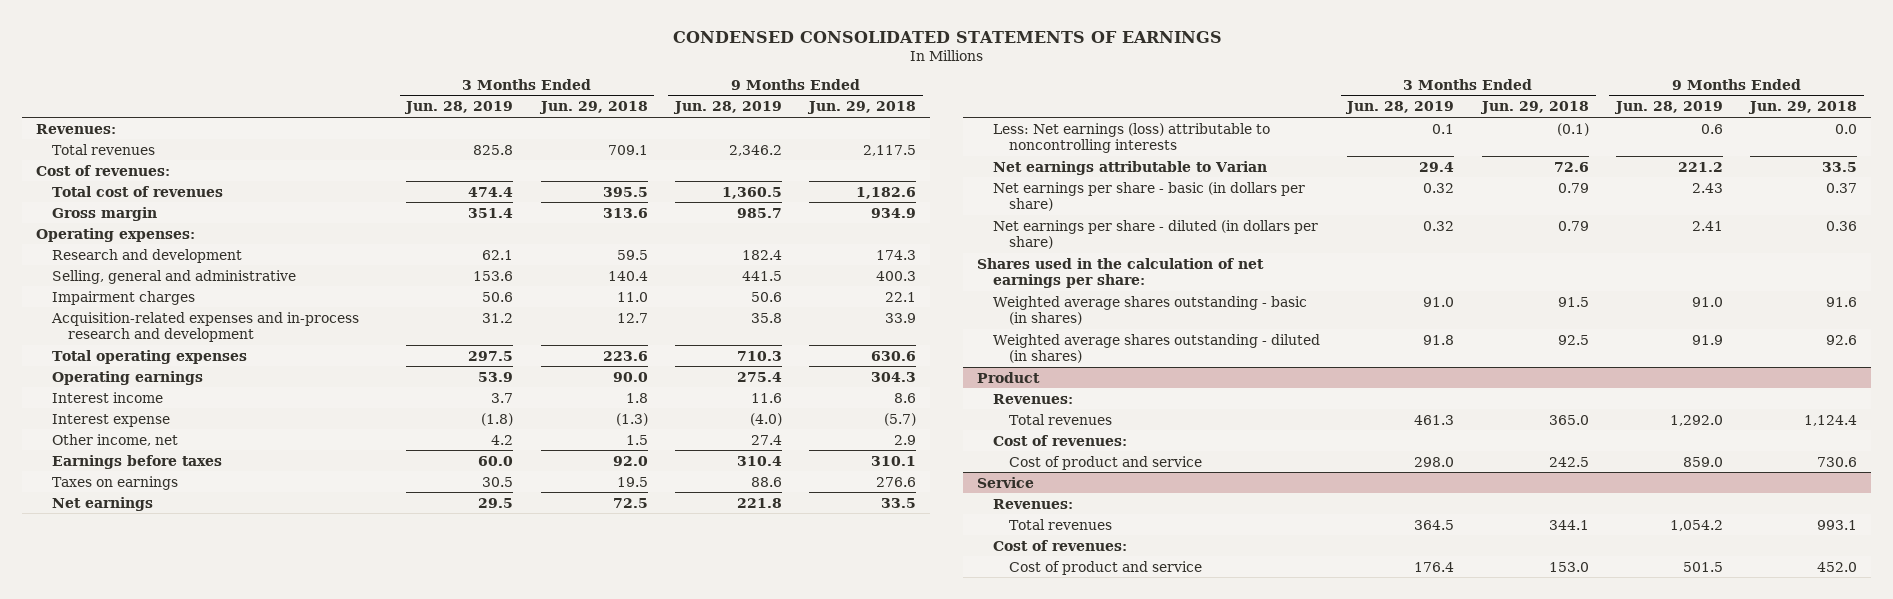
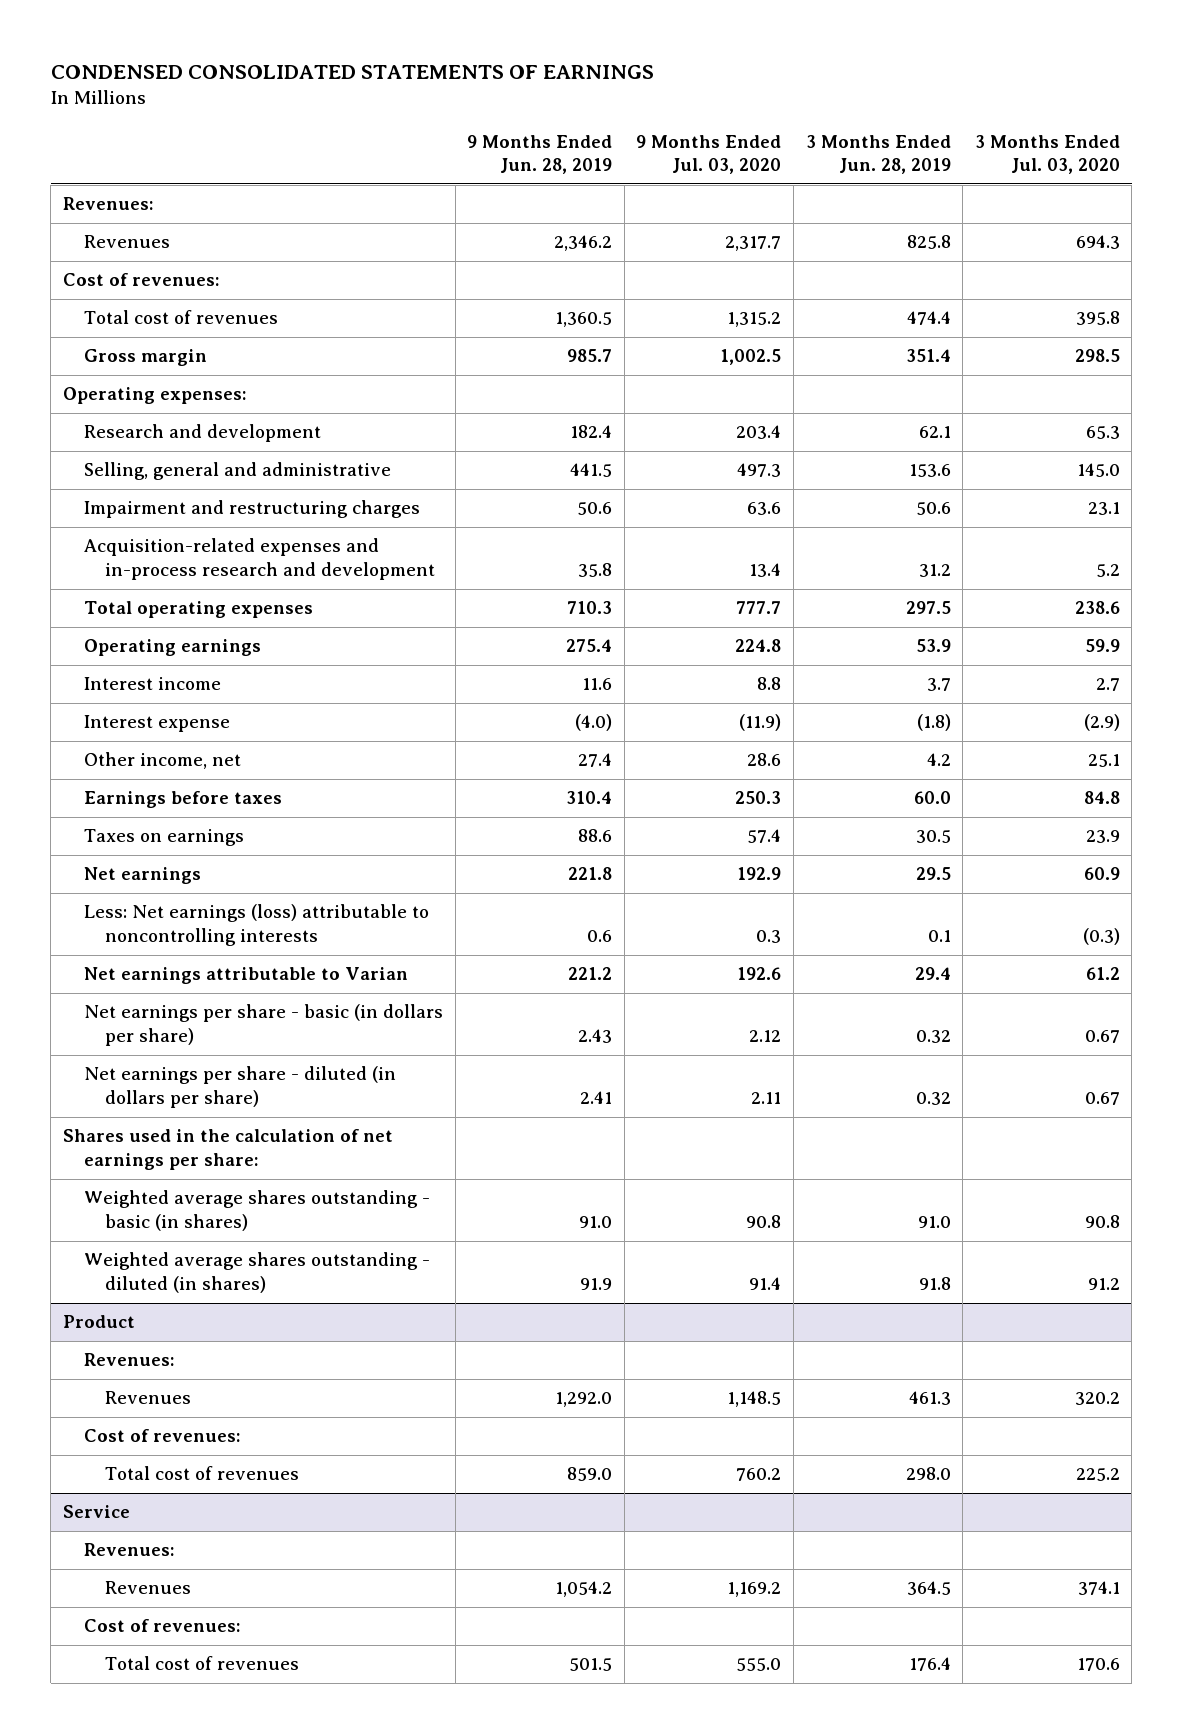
[538,101,648,115] Jun. 29, 2018 -> none
[807,101,917,115] Jun. 29, 2018 -> none
none -> [636,134,782,175] 9 Months Ended Jul. 03, 2020
none -> [974,134,1120,175] 3 Months Ended Jul. 03, 2020
[52,143,156,155] Total revenues -> [84,235,171,249] Revenues
[52,290,196,305] Impairment charges -> [84,500,421,519] Impairment and restructuring charges
[1009,413,1113,425] Total revenues -> [105,1391,192,1405] Revenues
[1009,455,1203,470] Cost of product and service -> [105,1466,300,1481] Total cost of revenues
[1009,518,1113,530] Total revenues -> [105,1581,192,1595] Revenues
[1009,560,1203,575] Cost of product and service -> [105,1656,300,1671] Total cost of revenues

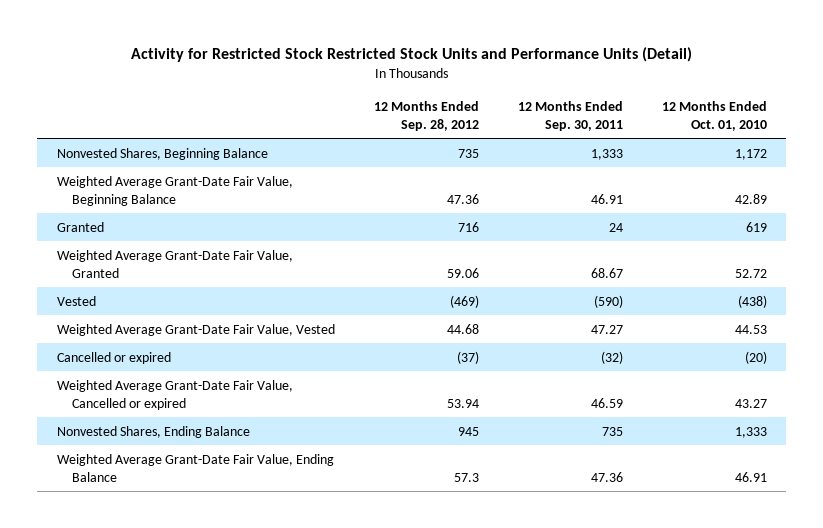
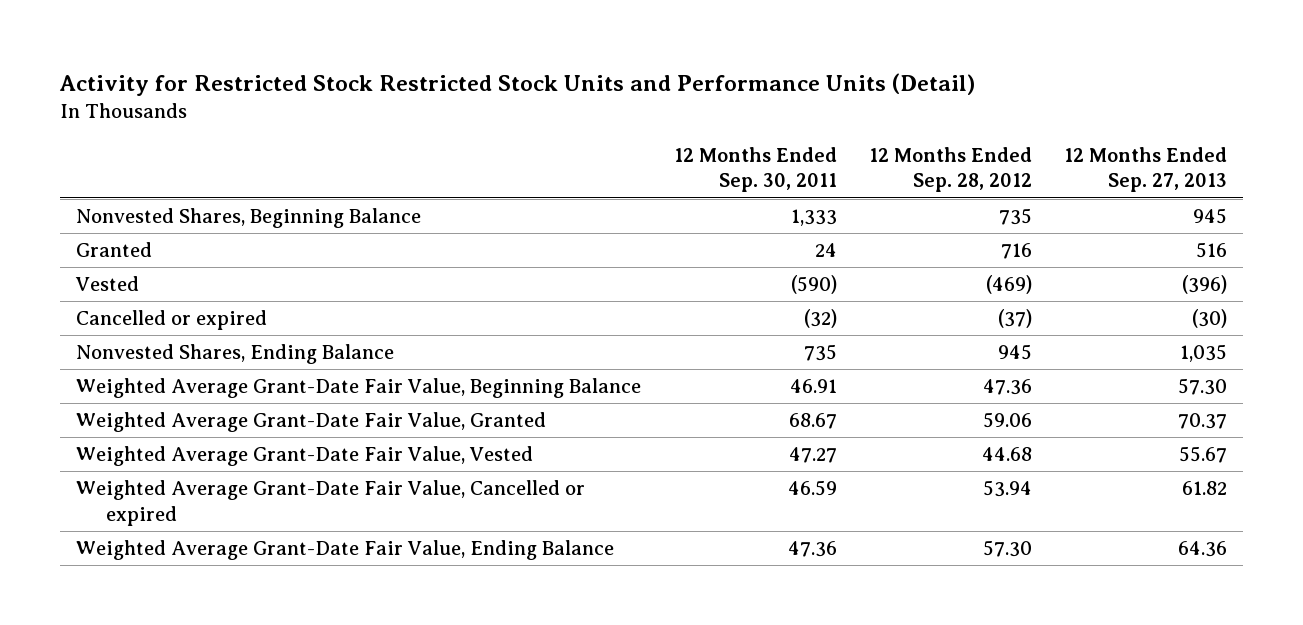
[661,100,767,131] 12 Months Ended Oct. 01, 2010 -> none
none -> [1064,146,1228,193] 12 Months Ended Sep. 27, 2013
[56,175,293,206] Weighted Average Grant-Date Fair Value, Beginning Balance -> [76,378,642,399] Weighted Average Grant-Date Fair Value, Beginning Balance
[56,249,293,278] Weighted Average Grant-Date Fair Value, Granted -> [76,412,547,433] Weighted Average Grant-Date Fair Value, Granted
[56,323,335,336] Weighted Average Grant-Date Fair Value, Vested -> [76,446,534,467] Weighted Average Grant-Date Fair Value, Vested
[56,379,293,410] Weighted Average Grant-Date Fair Value, Cancelled or expired -> [76,480,586,526] Weighted Average Grant-Date Fair Value, Cancelled or expired
[453,472,479,482] 57.3 -> [982,540,1032,558] 57.30

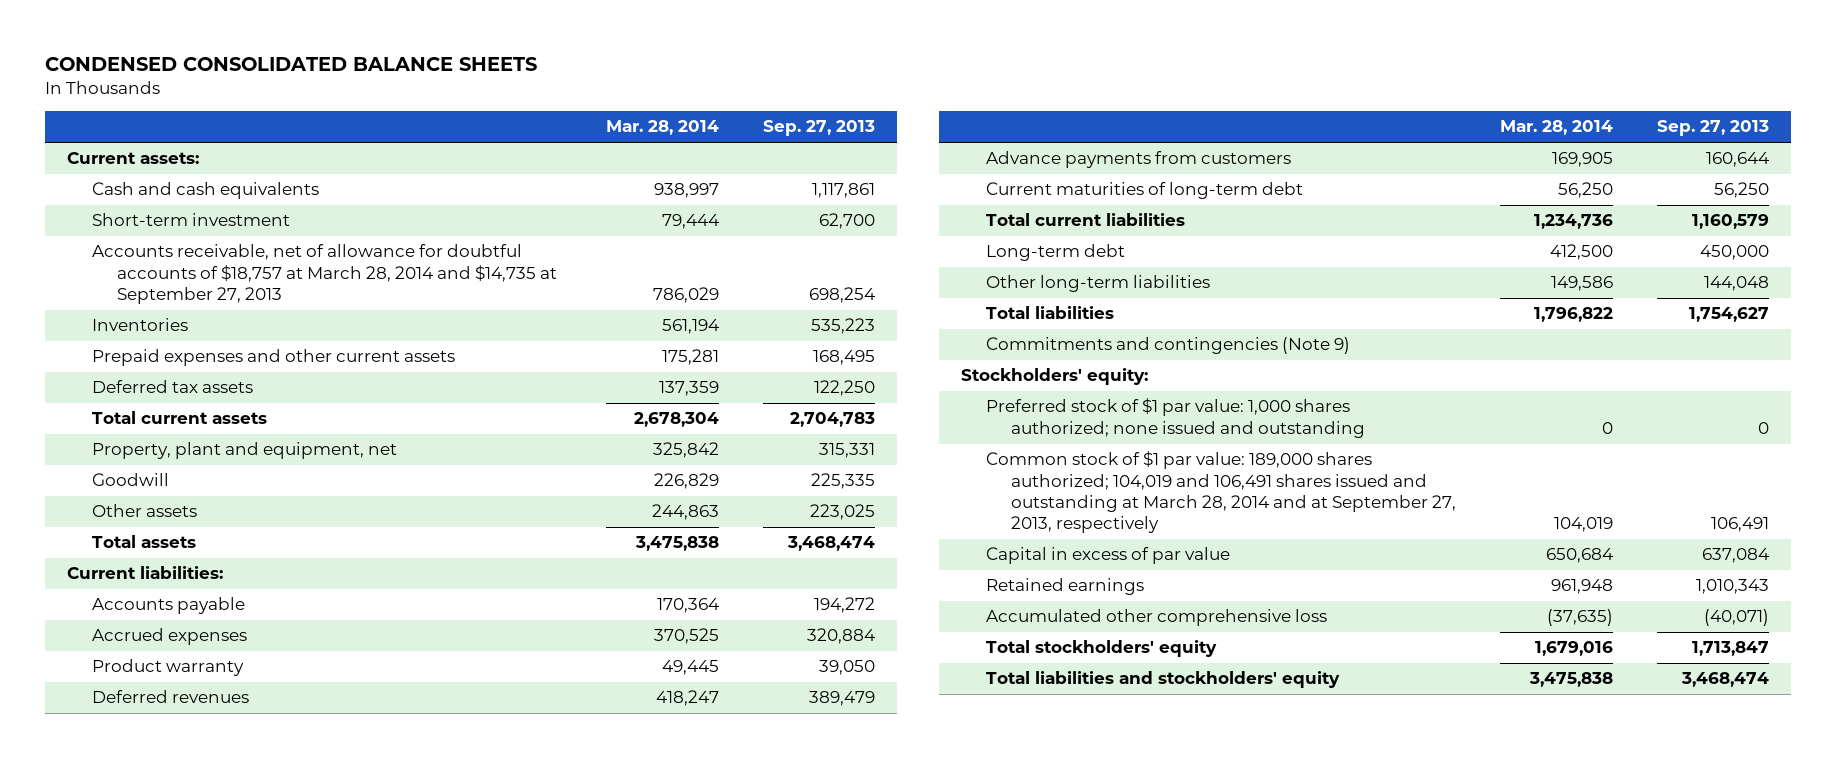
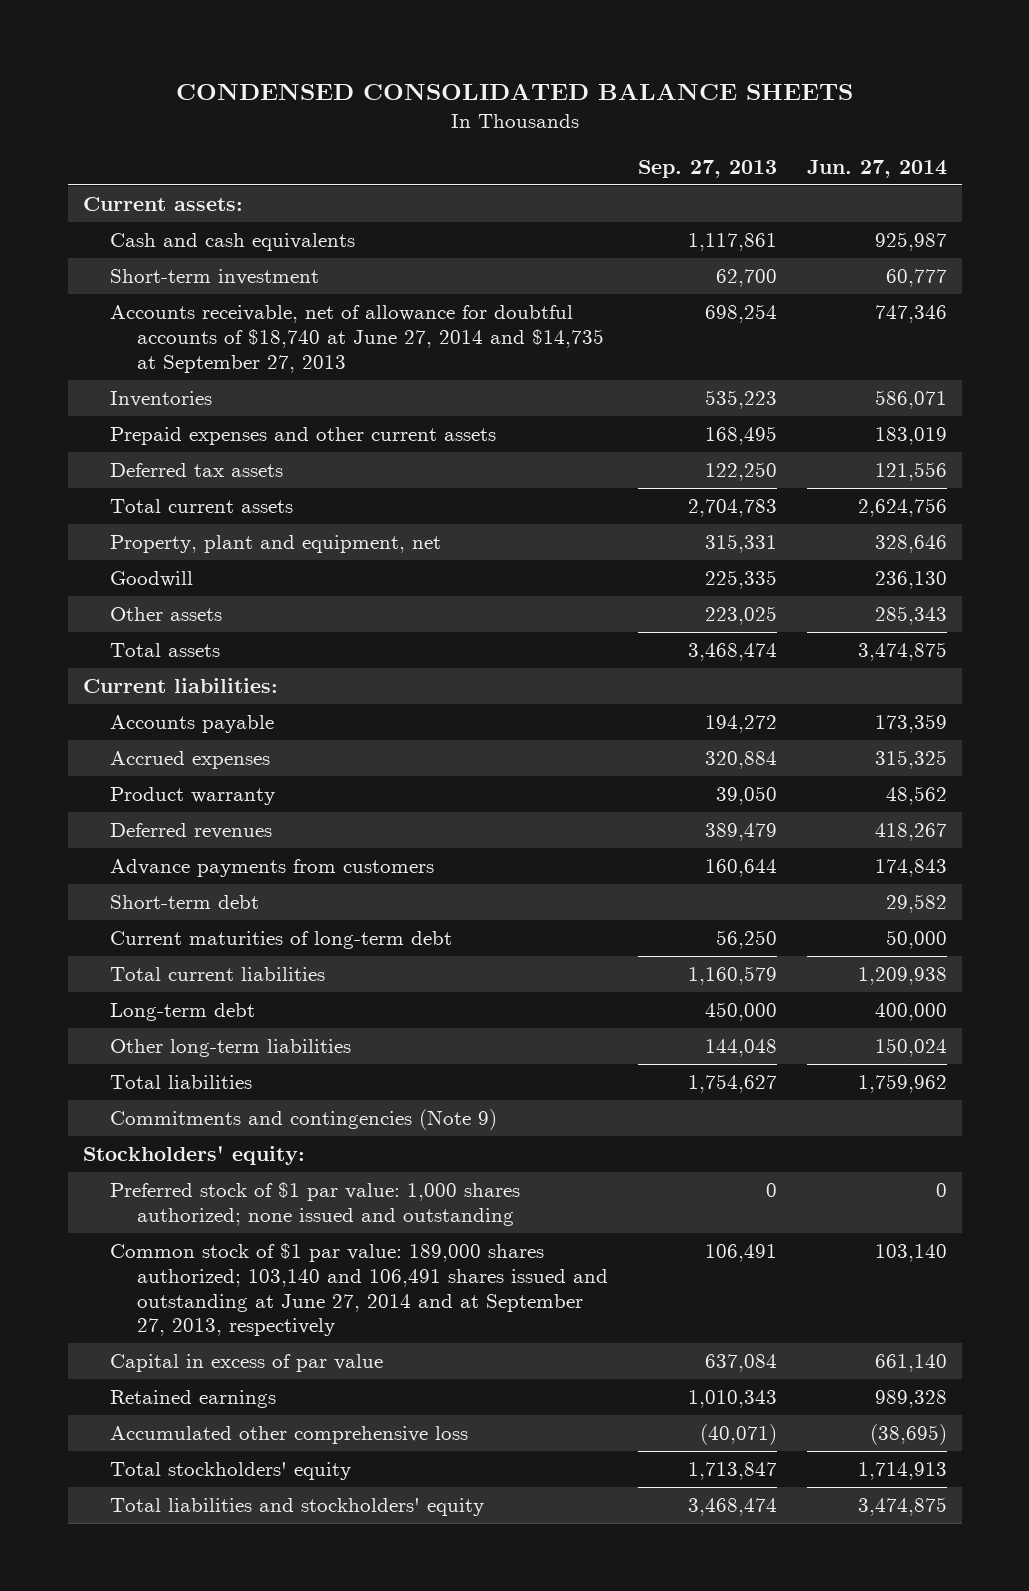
[606,120,720,136] Mar. 28, 2014 -> none
none -> [806,159,947,178] Jun. 27, 2014
[92,244,558,305] Accounts receivable, net of allowance for doubtful accounts of $18,757 at March 28, 2014 and $14,735 at September 27, 2013 -> [109,305,604,373] Accounts receivable, net of allowance for doubtful accounts of $18,740 at June 27, 2014 and $14,735 at September 27, 2013
none -> [109,895,259,910] Short-term debt
[985,451,1456,534] Common stock of $1 par value: 189,000 shares authorized; 104,019 and 106,491 shares issued and outstanding at March 28, 2014 and at September 27, 2013, respectively -> [109,1243,608,1337] Common stock of $1 par value: 189,000 shares authorized; 103,140 and 106,491 shares issued and outstanding at June 27, 2014 and at September 27, 2013, respectively

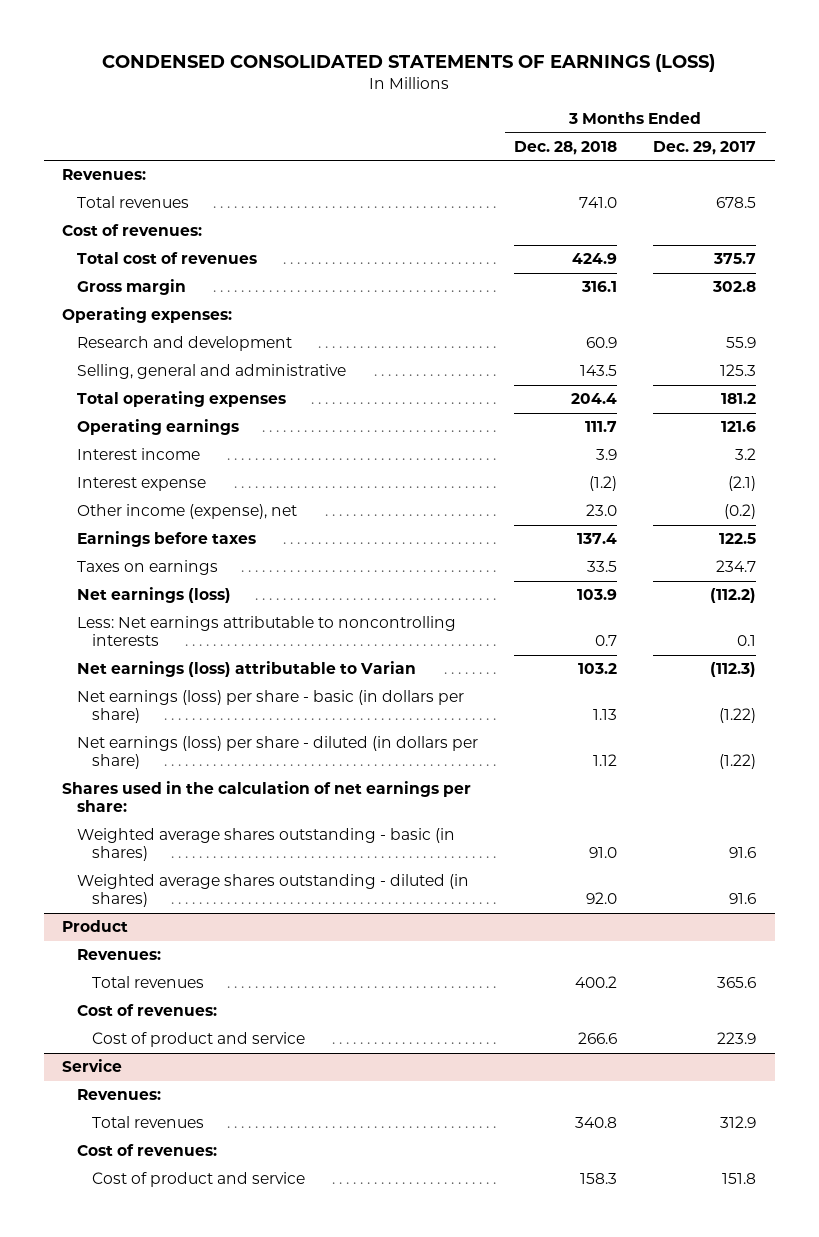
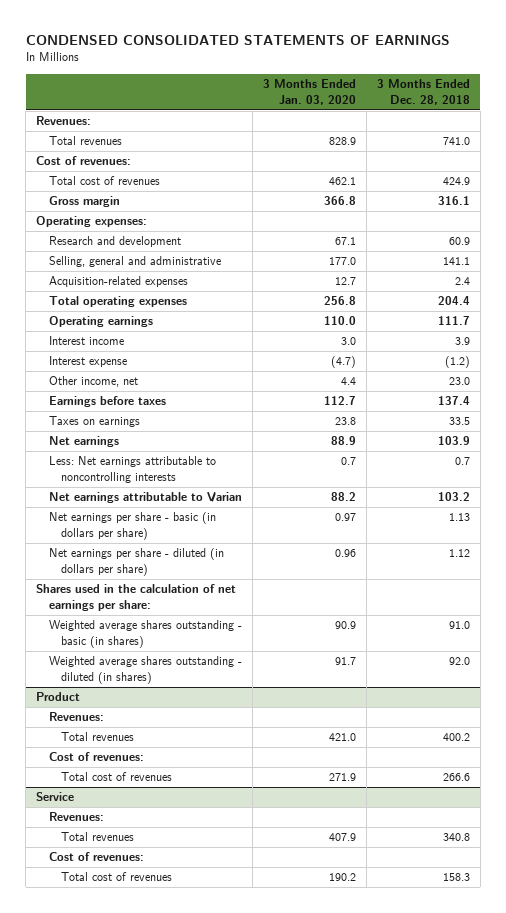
[102,54,716,73] CONDENSED CONSOLIDATED STATEMENTS OF EARNINGS (LOSS) -> [25,34,450,45] CONDENSED CONSOLIDATED STATEMENTS OF EARNINGS
[653,140,757,155] Dec. 29, 2017 -> none
none -> [262,78,356,105] 3 Months Ended Jan. 03, 2020
[580,365,618,377] 143.5 -> [442,257,470,266] 141.1
none -> [48,276,188,288] Acquisition-related expenses
[77,504,298,520] Other income (expense), net -> [48,376,138,388] Other income, net
[77,587,232,604] Net earnings (loss) -> [48,436,119,448] Net earnings
[77,661,417,678] Net earnings (loss) attributable to Varian -> [48,492,242,504] Net earnings attributable to Varian
[77,690,465,724] Net earnings (loss) per share - basic (in dollars per share) -> [48,512,216,541] Net earnings per share - basic (in dollars per share)
[77,736,479,770] Net earnings (loss) per share - diluted (in dollars per share) -> [48,548,224,577] Net earnings per share - diluted (in dollars per share)
[91,1032,305,1048] Cost of product and service -> [61,772,173,782] Total cost of revenues
[91,1172,305,1188] Cost of product and service -> [61,872,173,882] Total cost of revenues

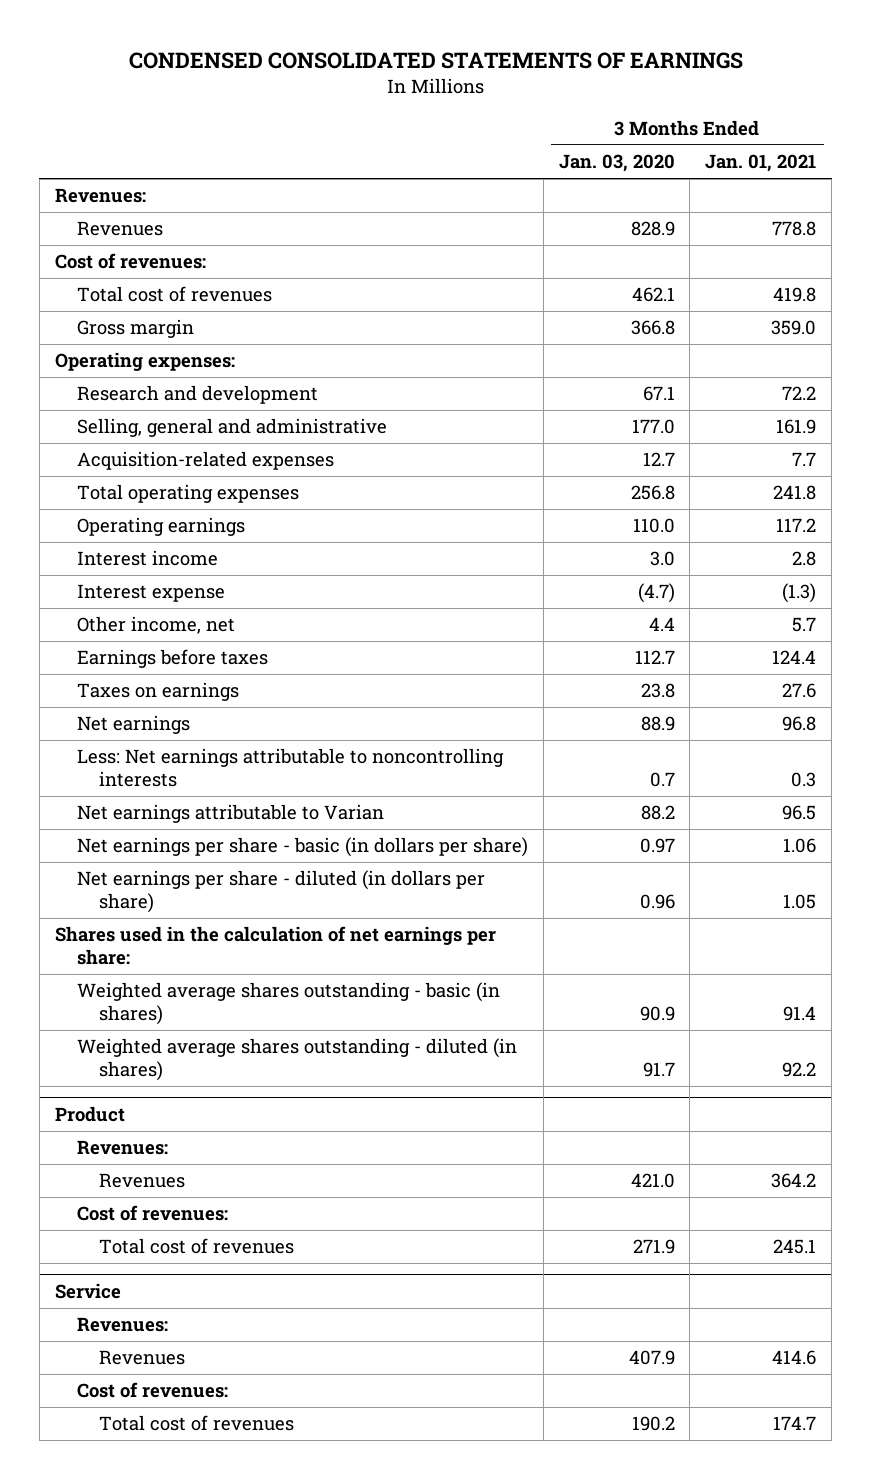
[376,78,470,105] 3 Months Ended Dec. 28, 2018 -> none
none -> [705,154,817,173] Jan. 01, 2021
[48,136,122,146] Total revenues -> [76,221,163,237] Revenues
[61,732,135,742] Total revenues -> [98,1173,185,1189] Revenues
[61,832,135,842] Total revenues -> [98,1350,185,1366] Revenues

